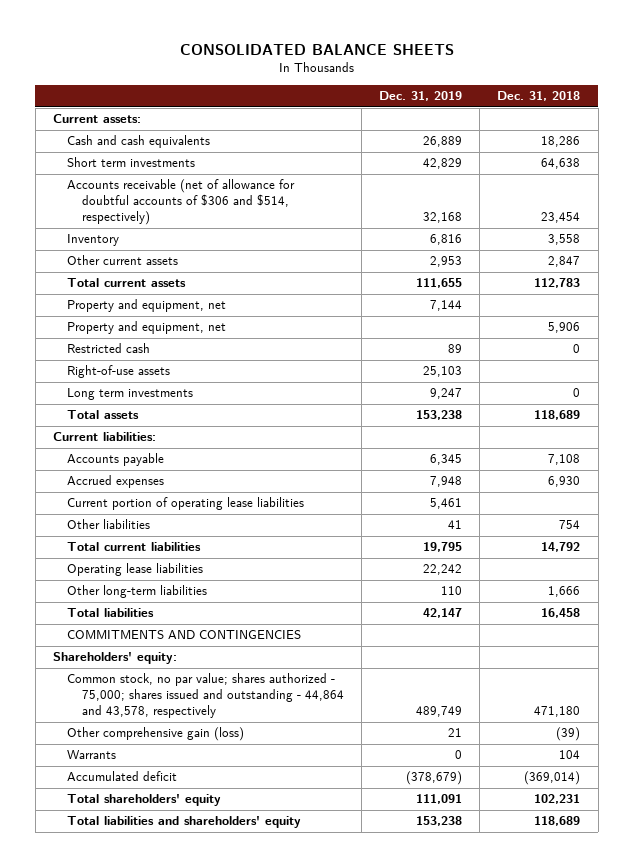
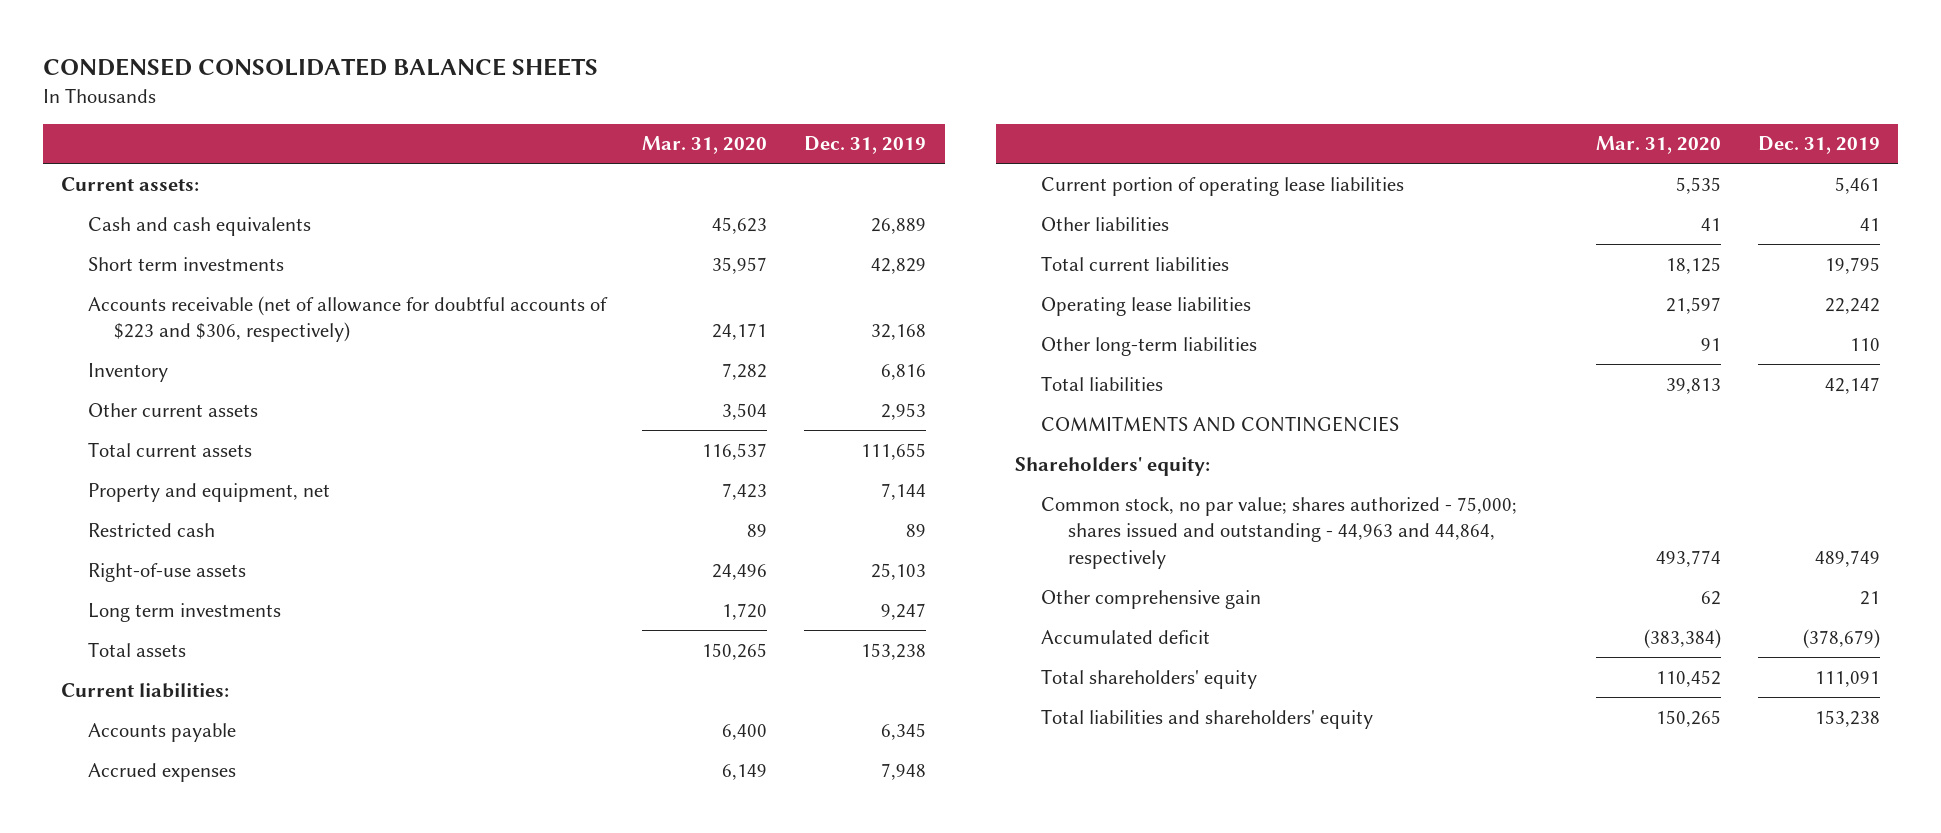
[179,44,454,56] CONSOLIDATED BALANCE SHEETS -> [42,57,598,76] CONDENSED CONSOLIDATED BALANCE SHEETS
[497,91,581,102] Dec. 31, 2018 -> none
none -> [642,136,768,155] Mar. 31, 2020
[67,179,296,226] Accounts receivable (net of allowance for doubtful accounts of $306 and $514, respectively) -> [87,295,608,343] Accounts receivable (net of allowance for doubtful accounts of $223 and $306, respectively)
[67,321,227,335] Property and equipment, net -> none
[67,750,117,760] Warrants -> none
[67,673,344,719] Common stock, no par value; shares authorized - 75,000; shares issued and outstanding - 44,864 and 43,578, respectively -> [1041,496,1518,570] Common stock, no par value; shares authorized - 75,000; shares issued and outstanding - 44,963 and 44,864, respectively
[67,727,245,742] Other comprehensive gain (loss) -> [1041,589,1262,609] Other comprehensive gain

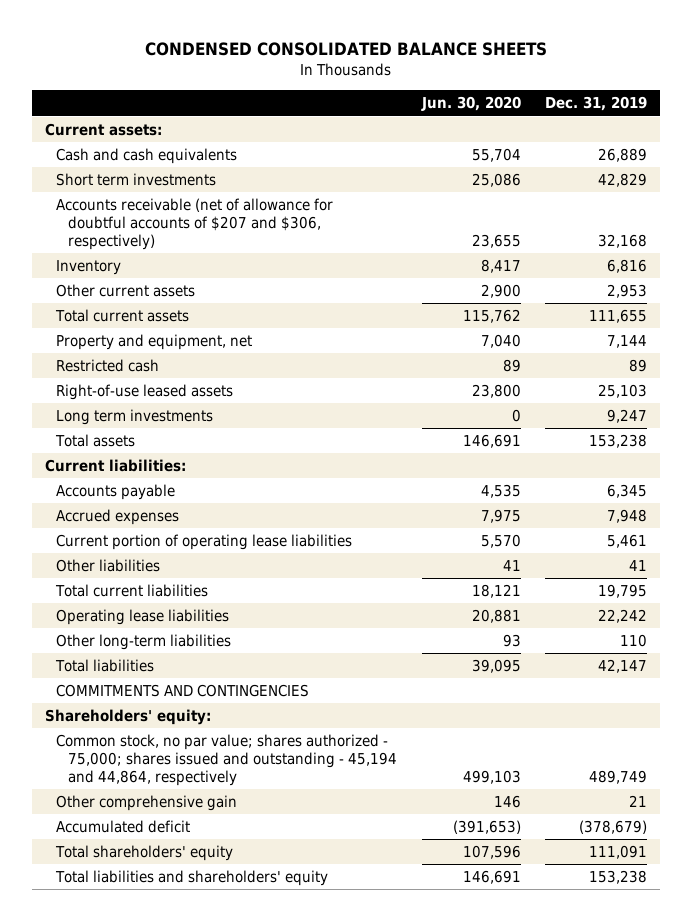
[642,136,768,155] Mar. 31, 2020 -> none
none -> [420,96,521,112] Jun. 30, 2020
[87,295,608,343] Accounts receivable (net of allowance for doubtful accounts of $223 and $306, respectively) -> [56,198,334,251] Accounts receivable (net of allowance for doubtful accounts of $207 and $306, respectively)
[87,562,246,582] Right-of-use assets -> [56,384,234,401] Right-of-use leased assets
[1041,496,1518,570] Common stock, no par value; shares authorized - 75,000; shares issued and outstanding - 44,963 and 44,864, respectively -> [56,734,397,787] Common stock, no par value; shares authorized - 75,000; shares issued and outstanding - 45,194 and 44,864, respectively

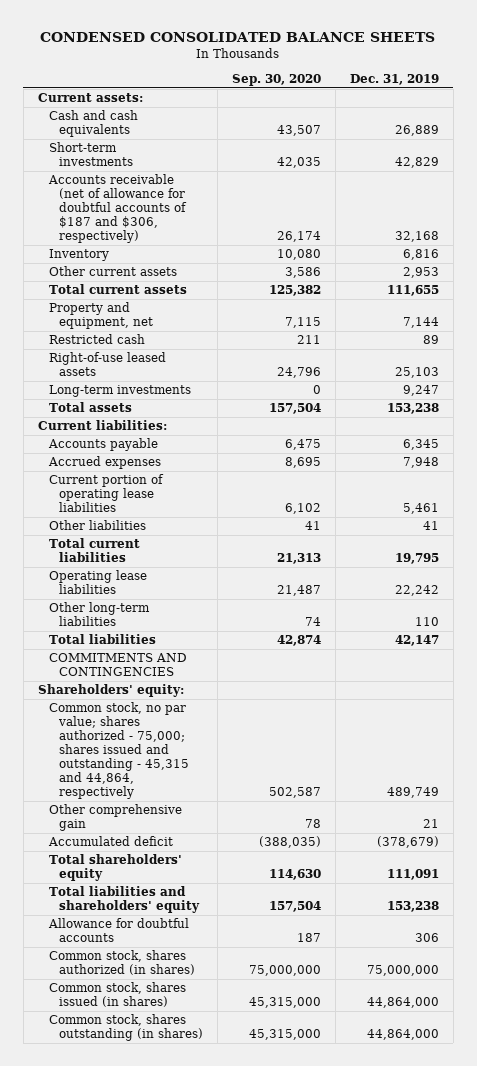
[420,96,521,112] Jun. 30, 2020 -> none
none -> [232,73,322,86] Sep. 30, 2020
[56,173,217,187] Short term investments -> [48,142,134,167] Short-term investments
[56,198,334,251] Accounts receivable (net of allowance for doubtful accounts of $207 and $306, respectively) -> [47,174,188,244] Accounts receivable (net of allowance for doubtful accounts of $187 and $306, respectively)
[56,409,214,426] Long term investments -> [48,385,191,398] Long-term investments
[56,734,397,787] Common stock, no par value; shares authorized - 75,000; shares issued and outstanding - 45,194 and 44,864, respectively -> [48,702,190,799] Common stock, no par value; shares authorized - 75,000; shares issued and outstanding - 45,315 and 44,864, respectively
none -> [47,918,189,943] Allowance for doubtful accounts
none -> [48,950,196,976] Common stock, shares authorized (in shares)
none -> [48,982,186,1008] Common stock, shares issued (in shares)
none -> [48,1014,204,1042] Common stock, shares outstanding (in shares)

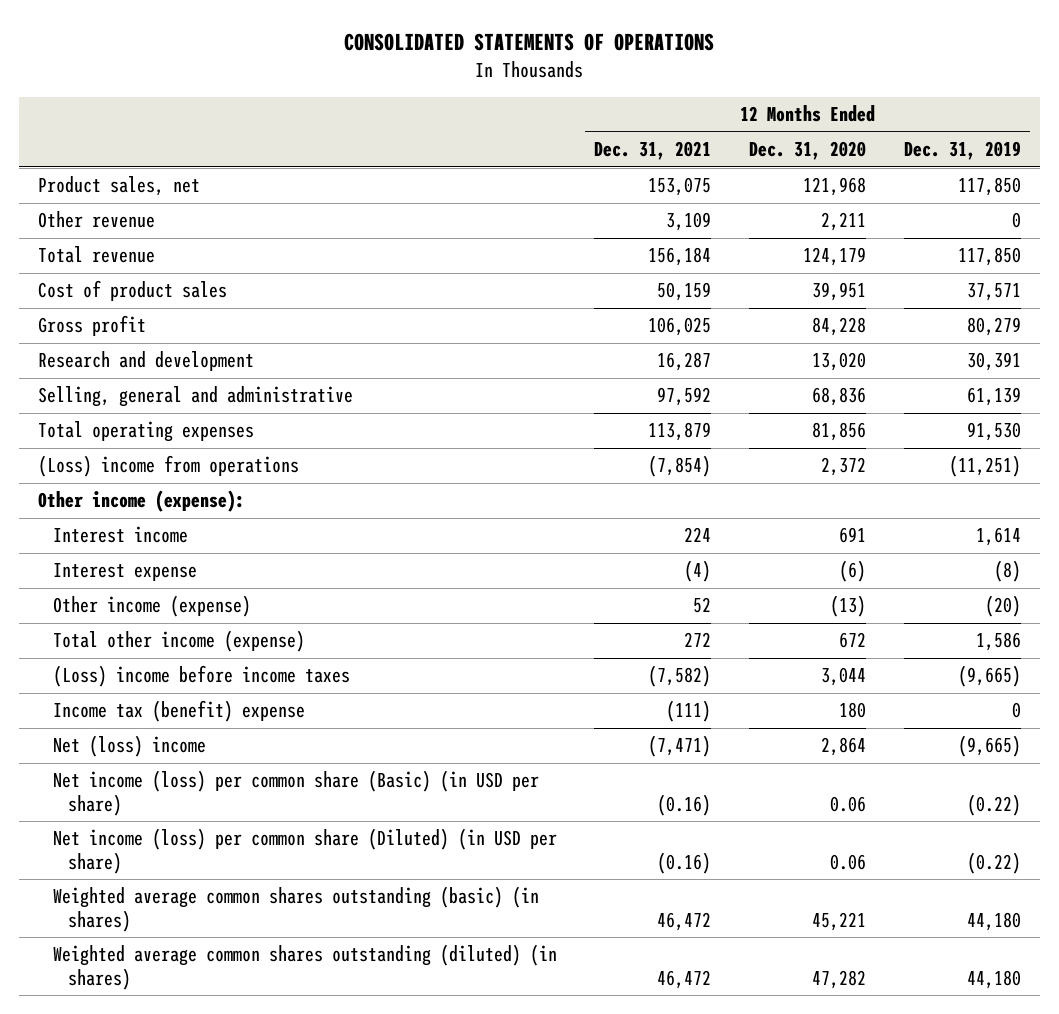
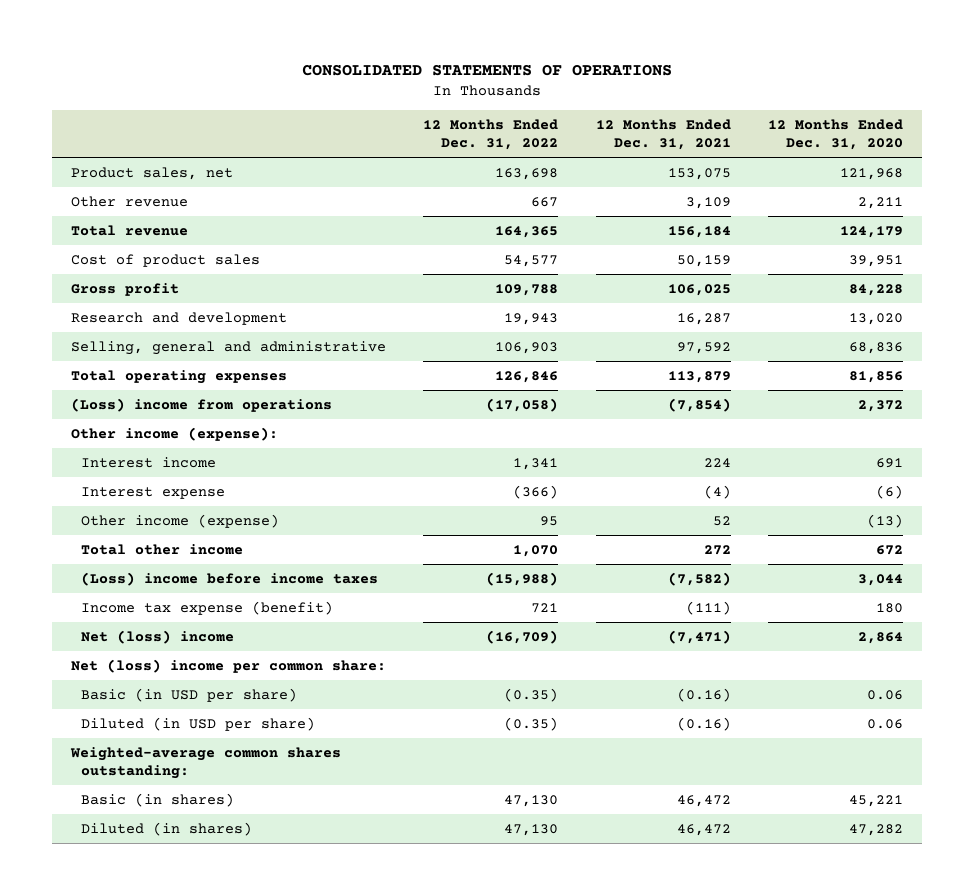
[903,141,1021,161] Dec. 31, 2019 -> none
none -> [423,118,559,150] 12 Months Ended Dec. 31, 2022
[52,630,305,653] Total other income (expense) -> [81,543,244,555] Total other income
[52,700,305,723] Income tax (benefit) expense -> [81,600,334,615] Income tax expense (benefit)
none -> [70,658,386,673] Net (loss) income per common share:
[52,770,539,816] Net income (loss) per common share (Basic) (in USD per share) -> [81,687,298,702] Basic (in USD per share)
[52,828,557,874] Net income (loss) per common share (Diluted) (in USD per share) -> [81,716,316,731] Diluted (in USD per share)
none -> [69,746,341,780] Weighted-average common shares outstanding:
[52,886,539,932] Weighted average common shares outstanding (basic) (in shares) -> [81,792,235,807] Basic (in shares)
[52,944,557,990] Weighted average common shares outstanding (diluted) (in shares) -> [81,821,253,836] Diluted (in shares)

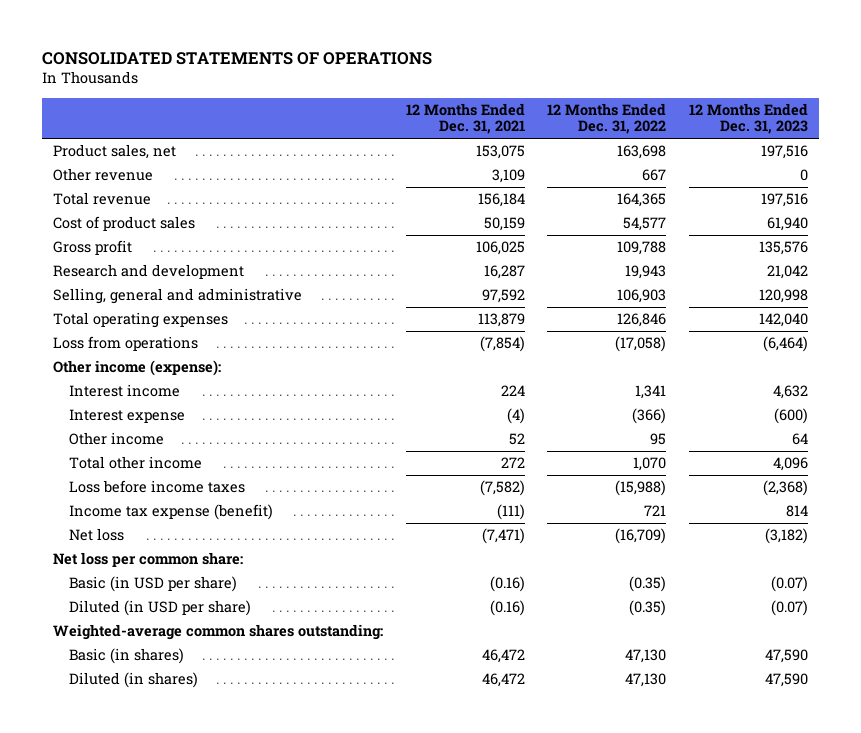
[768,118,904,150] 12 Months Ended Dec. 31, 2020 -> none
none -> [688,102,808,135] 12 Months Ended Dec. 31, 2023
[70,397,332,412] (Loss) income from operations -> [53,336,199,352] Loss from operations
[81,513,280,528] Other income (expense) -> [69,432,165,446] Other income
[81,571,379,586] (Loss) income before income taxes -> [69,480,246,494] Loss before income taxes
[81,629,235,644] Net (loss) income -> [69,528,125,542] Net loss
[70,658,386,673] Net (loss) income per common share: -> [53,552,244,568] Net loss per common share:

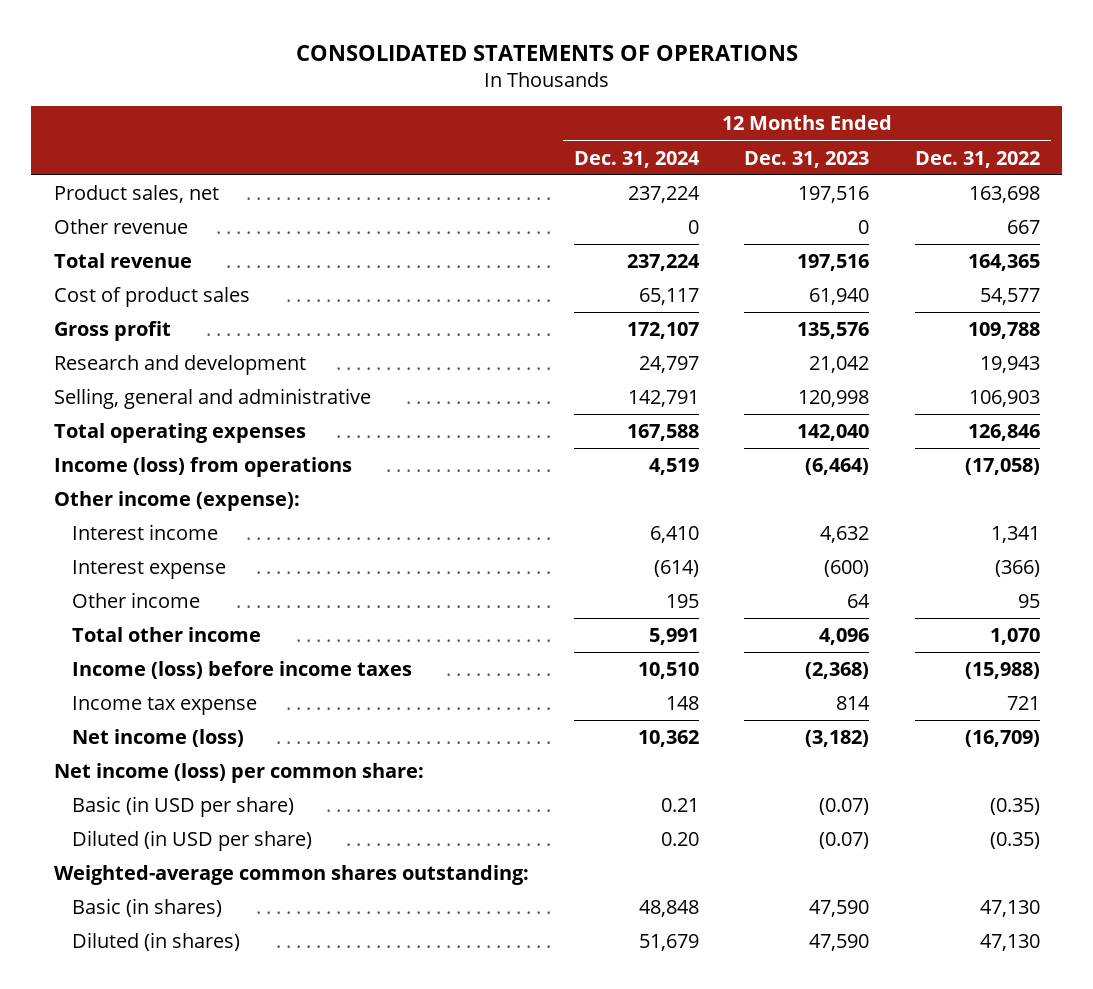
[405,102,525,135] 12 Months Ended Dec. 31, 2021 -> none
none -> [573,150,700,168] Dec. 31, 2024
[53,336,199,352] Loss from operations -> [53,457,352,478] Income (loss) from operations
[69,480,246,494] Loss before income taxes -> [71,661,412,680] Income (loss) before income taxes
[69,504,274,521] Income tax expense (benefit) -> [71,696,257,716] Income tax expense
[69,528,125,542] Net loss -> [71,729,244,748] Net income (loss)
[53,552,244,568] Net loss per common share: -> [53,763,424,784] Net income (loss) per common share:

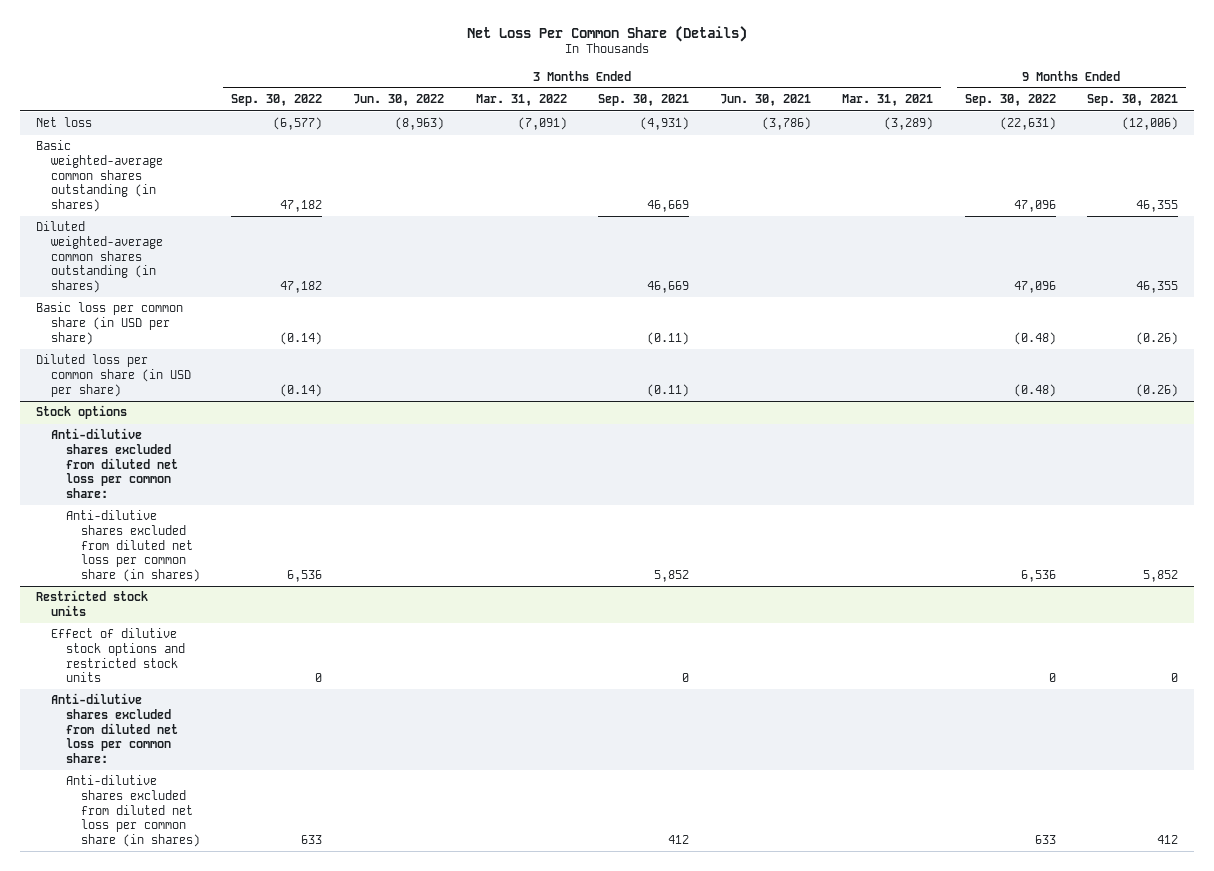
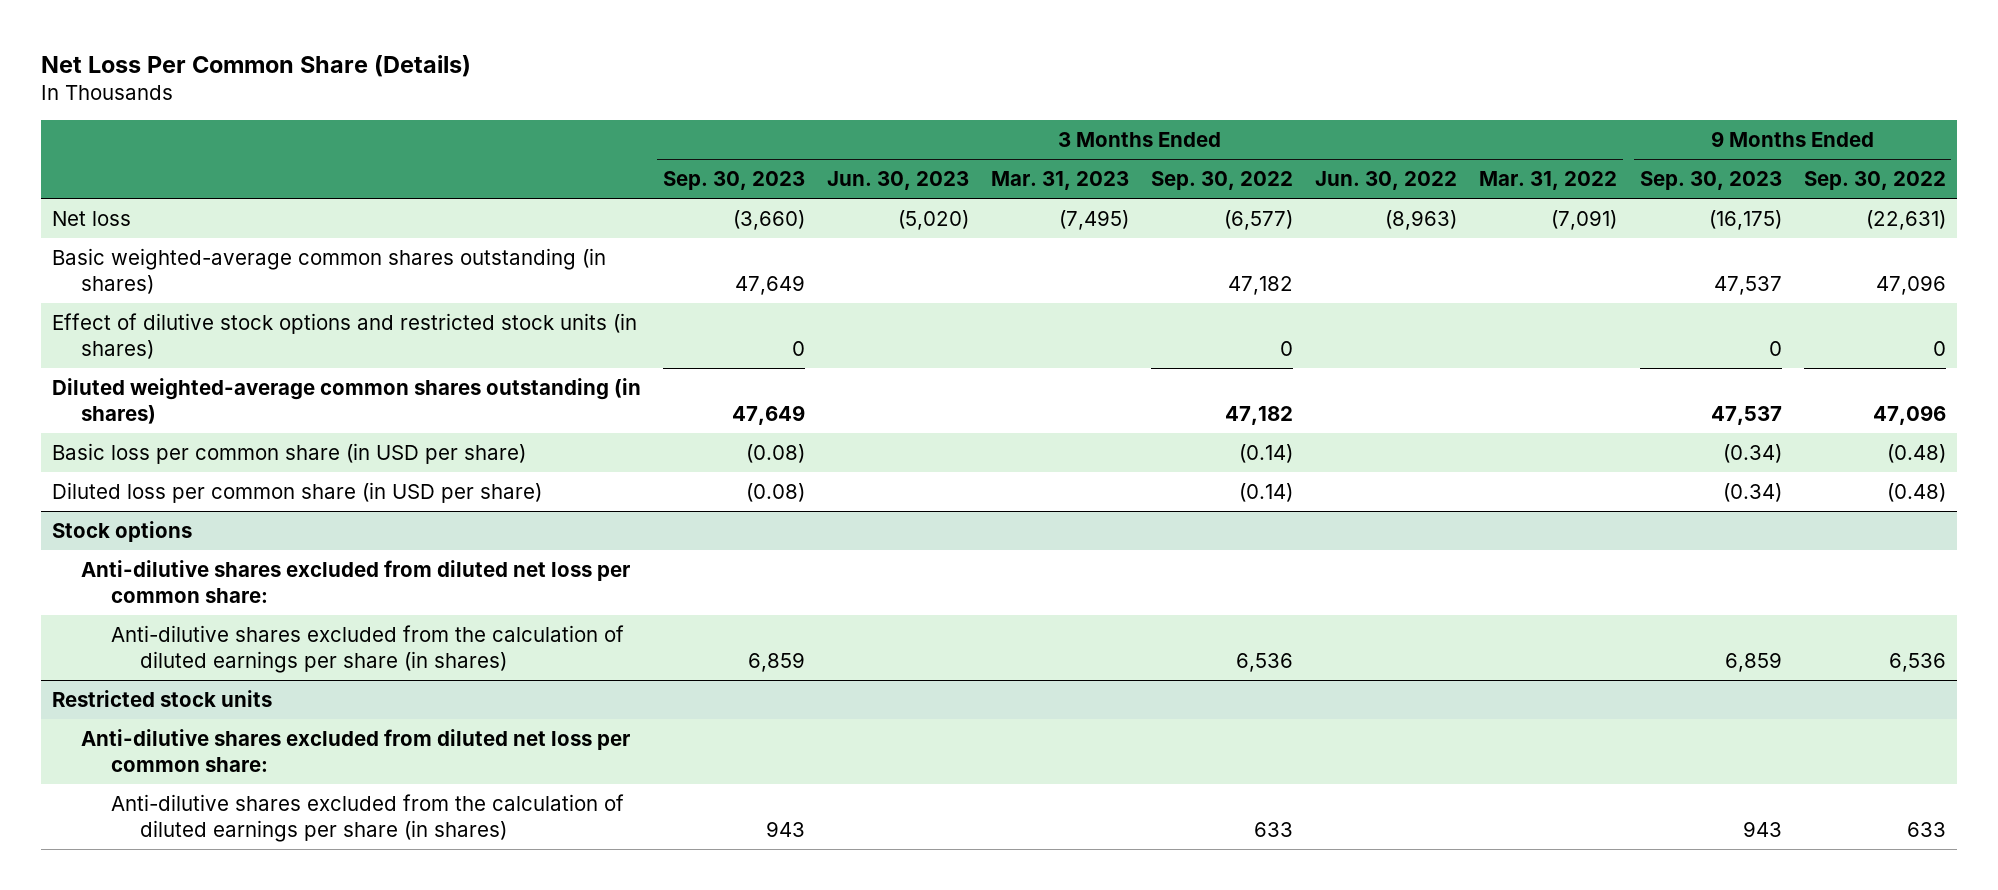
[597,94,689,107] Sep. 30, 2021 -> none
[720,94,812,107] Jun. 30, 2021 -> none
[842,94,934,107] Mar. 31, 2021 -> none
[1086,94,1178,107] Sep. 30, 2021 -> none
none -> [662,171,805,191] Sep. 30, 2023
none -> [827,171,970,191] Jun. 30, 2023
none -> [991,171,1130,191] Mar. 31, 2023
none -> [1639,171,1782,191] Sep. 30, 2023
none -> [51,312,637,359] Effect of dilutive stock options and restricted stock units (in shares)
[65,510,200,582] Anti-dilutive shares excluded from diluted net loss per common share (in shares) -> [110,624,624,673] Anti-dilutive shares excluded from the calculation of diluted earnings per share (in shares)
[50,628,185,683] Effect of dilutive stock options and restricted stock units -> none
[65,775,200,847] Anti-dilutive shares excluded from diluted net loss per common share (in shares) -> [110,793,624,842] Anti-dilutive shares excluded from the calculation of diluted earnings per share (in shares)

